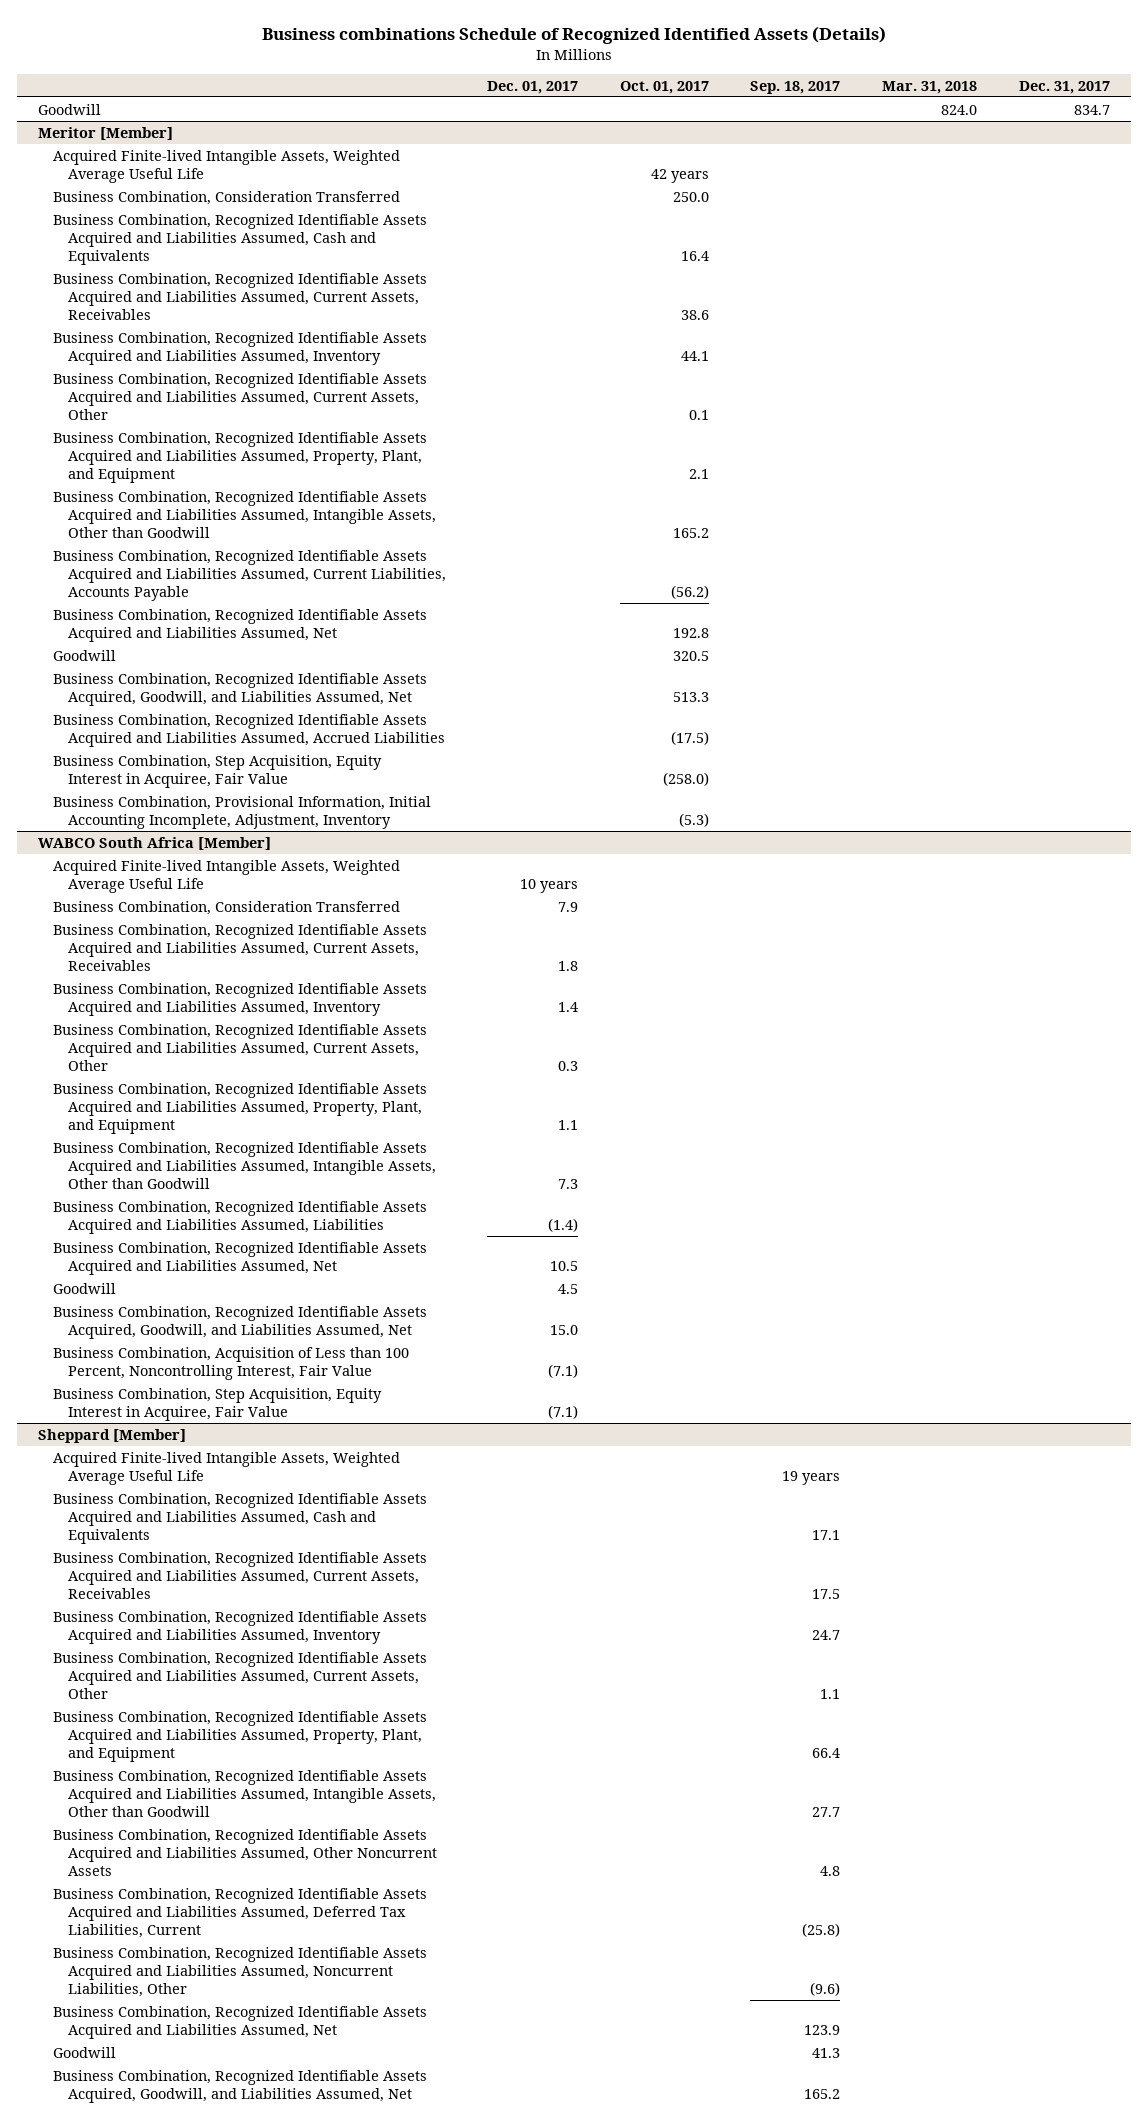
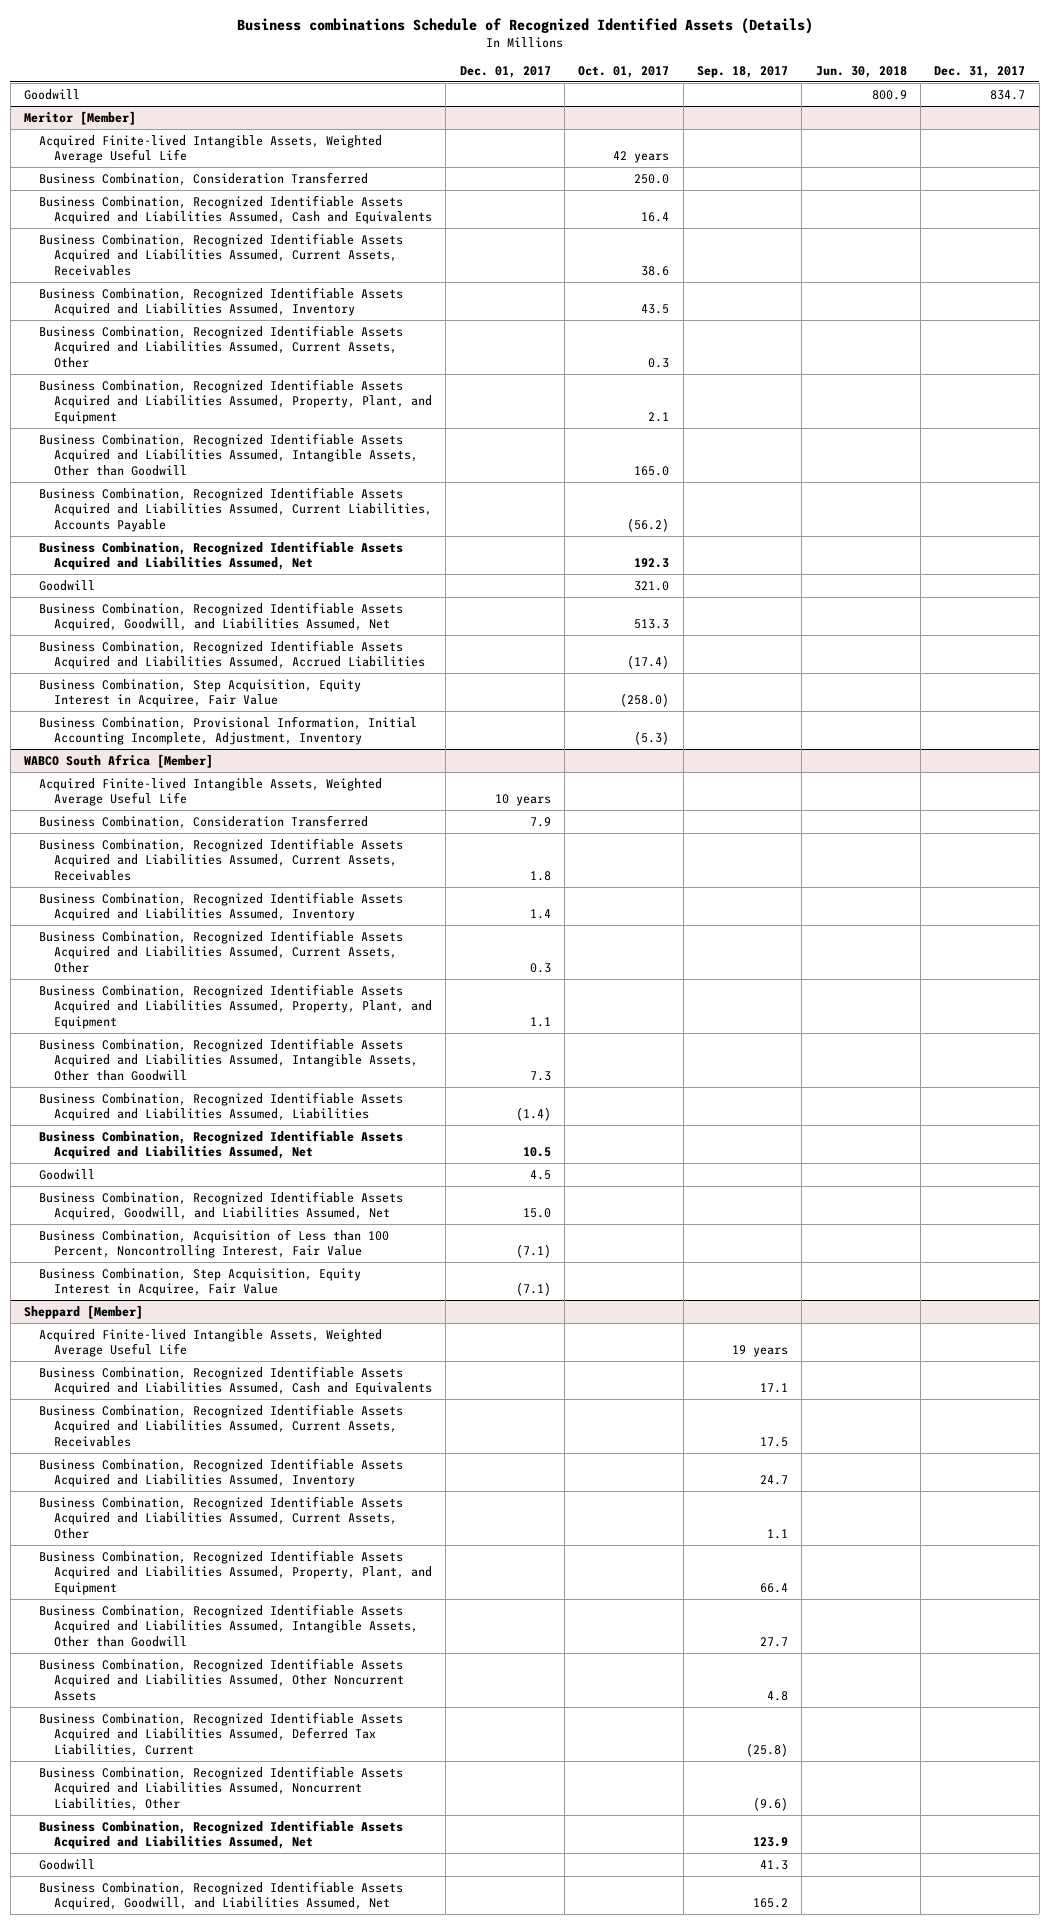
[882,80,978,94] Mar. 31, 2018 -> none
none -> [815,65,907,78] Jun. 30, 2018
[680,350,709,361] 44.1 -> [641,304,670,315] 43.5
[688,409,709,420] 0.1 -> [648,357,670,368] 0.3
[672,527,709,538] 165.2 -> [634,465,670,476] 165.0
[672,627,709,638] 192.8 -> [634,558,670,569] 192.3
[672,650,709,661] 320.5 -> [634,580,670,591] 321.0
[670,730,709,745] (17.5) -> [627,655,670,670] (17.4)

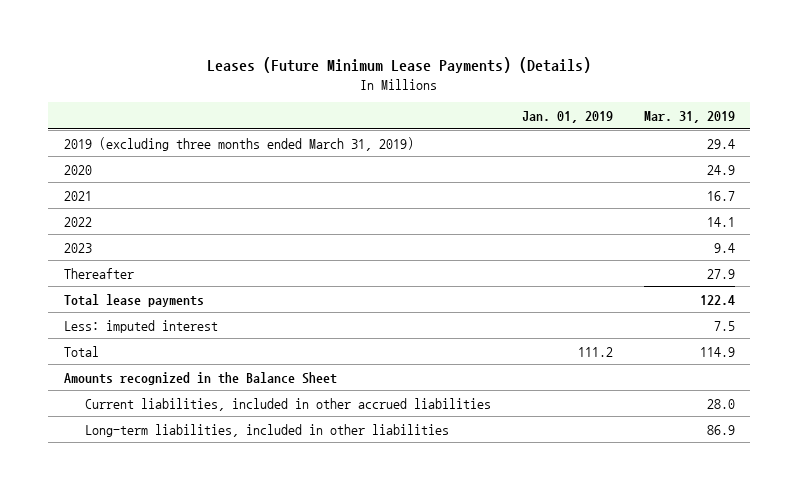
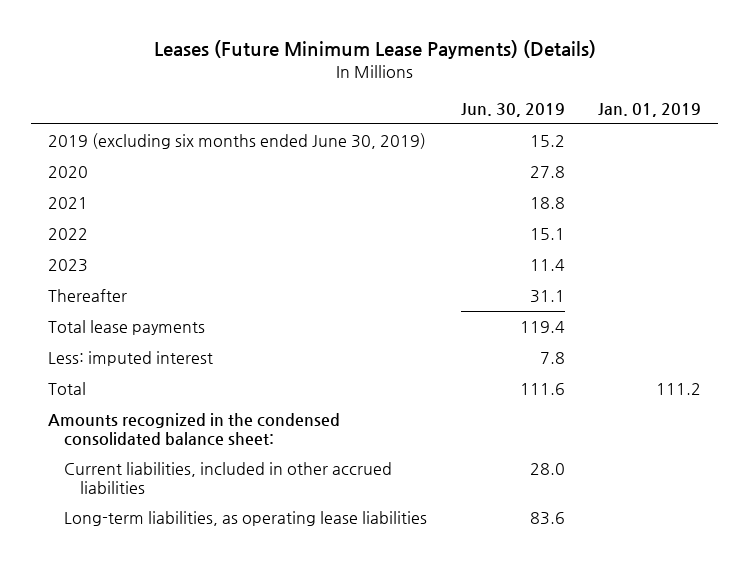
[643,111,735,124] Mar. 31, 2019 -> none
none -> [460,102,565,117] Jun. 30, 2019
[63,136,414,151] 2019 (excluding three months ended March 31, 2019) -> [47,132,426,149] 2019 (excluding six months ended June 30, 2019)
[63,371,337,385] Amounts recognized in the Balance Sheet -> [47,412,340,446] Amounts recognized in the condensed consolidated balance sheet:
[85,423,450,437] Long-term liabilities, included in other liabilities -> [63,510,427,526] Long-term liabilities, as operating lease liabilities

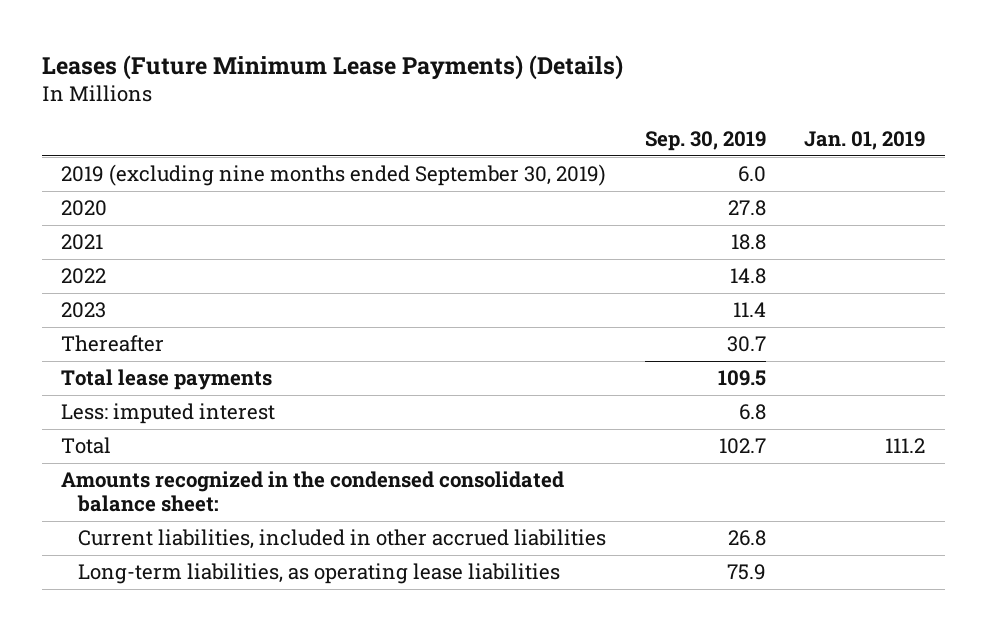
[460,102,565,117] Jun. 30, 2019 -> none
none -> [644,131,766,152] Sep. 30, 2019
[47,132,426,149] 2019 (excluding six months ended June 30, 2019) -> [60,164,606,187] 2019 (excluding nine months ended September 30, 2019)

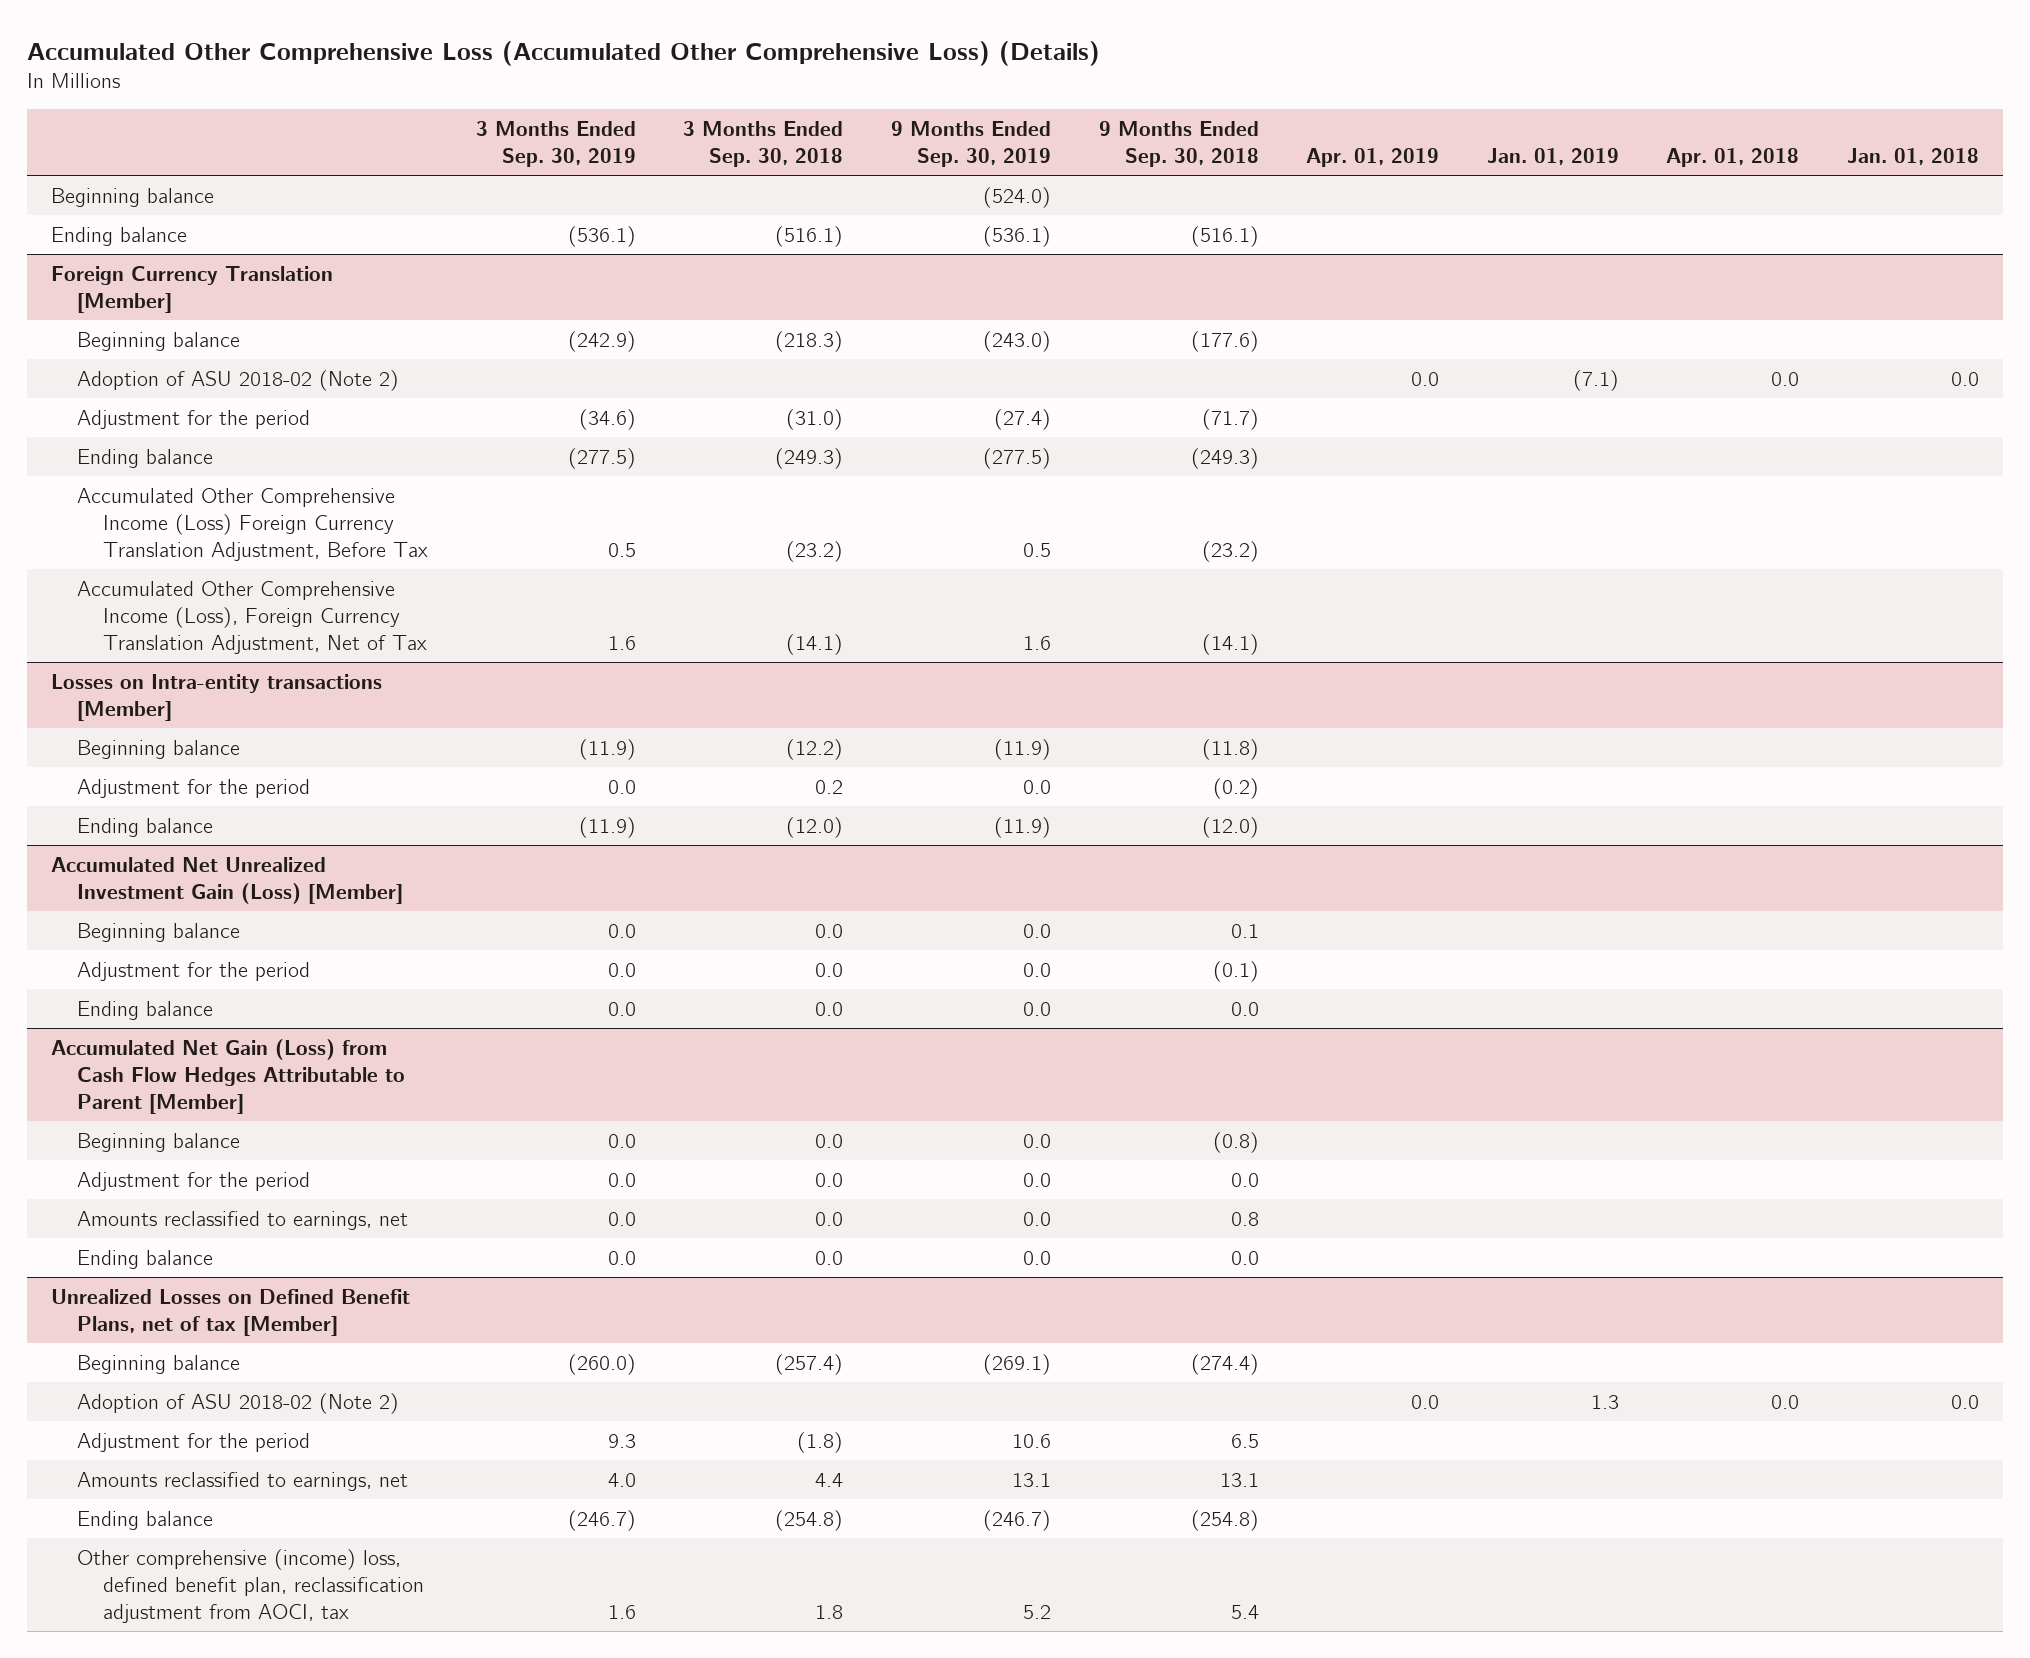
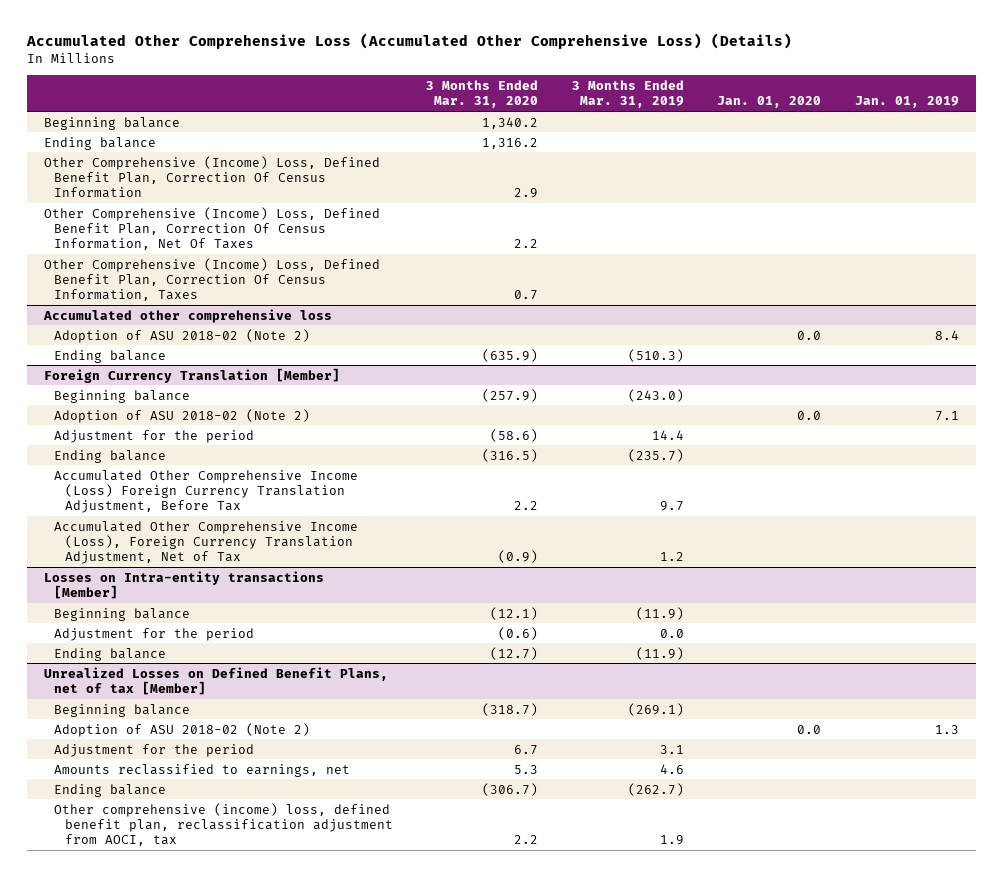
[475,121,636,168] 3 Months Ended Sep. 30, 2019 -> none
[683,121,844,168] 3 Months Ended Sep. 30, 2018 -> none
[890,121,1051,168] 9 Months Ended Sep. 30, 2019 -> none
[1098,121,1259,168] 9 Months Ended Sep. 30, 2018 -> none
[1306,148,1440,168] Apr. 01, 2019 -> none
[1666,148,1800,168] Apr. 01, 2018 -> none
[1847,148,1980,166] Jan. 01, 2018 -> none
none -> [426,79,539,109] 3 Months Ended Mar. 31, 2020
none -> [571,79,684,109] 3 Months Ended Mar. 31, 2019
none -> [717,96,822,109] Jan. 01, 2020
none -> [43,155,380,199] Other Comprehensive (Income) Loss, Defined Benefit Plan, Correction Of Census Information
none -> [43,206,380,251] Other Comprehensive (Income) Loss, Defined Benefit Plan, Correction Of Census Information, Net Of Taxes
none -> [43,257,380,302] Other Comprehensive (Income) Loss, Defined Benefit Plan, Correction Of Census Information, Taxes
none -> [42,308,332,323] Accumulated other comprehensive loss
none -> [54,328,311,343] Adoption of ASU 2018-02 (Note 2)
none -> [54,349,167,363] Ending balance
[1572,369,1619,391] (7.1) -> [934,410,959,421] 7.1
[50,856,403,904] Accumulated Net Unrealized Investment Gain (Loss) [Member] -> none
[76,922,240,942] Beginning balance -> none
[76,961,310,981] Adjustment for the period -> none
[76,1000,213,1020] Ending balance -> none
[50,1038,405,1114] Accumulated Net Gain (Loss) from Cash Flow Hedges Attributable to Parent [Member] -> none
[76,1132,240,1152] Beginning balance -> none
[76,1171,310,1191] Adjustment for the period -> none
[76,1210,408,1230] Amounts reclassified to earnings, net -> none
[76,1249,213,1269] Ending balance -> none

